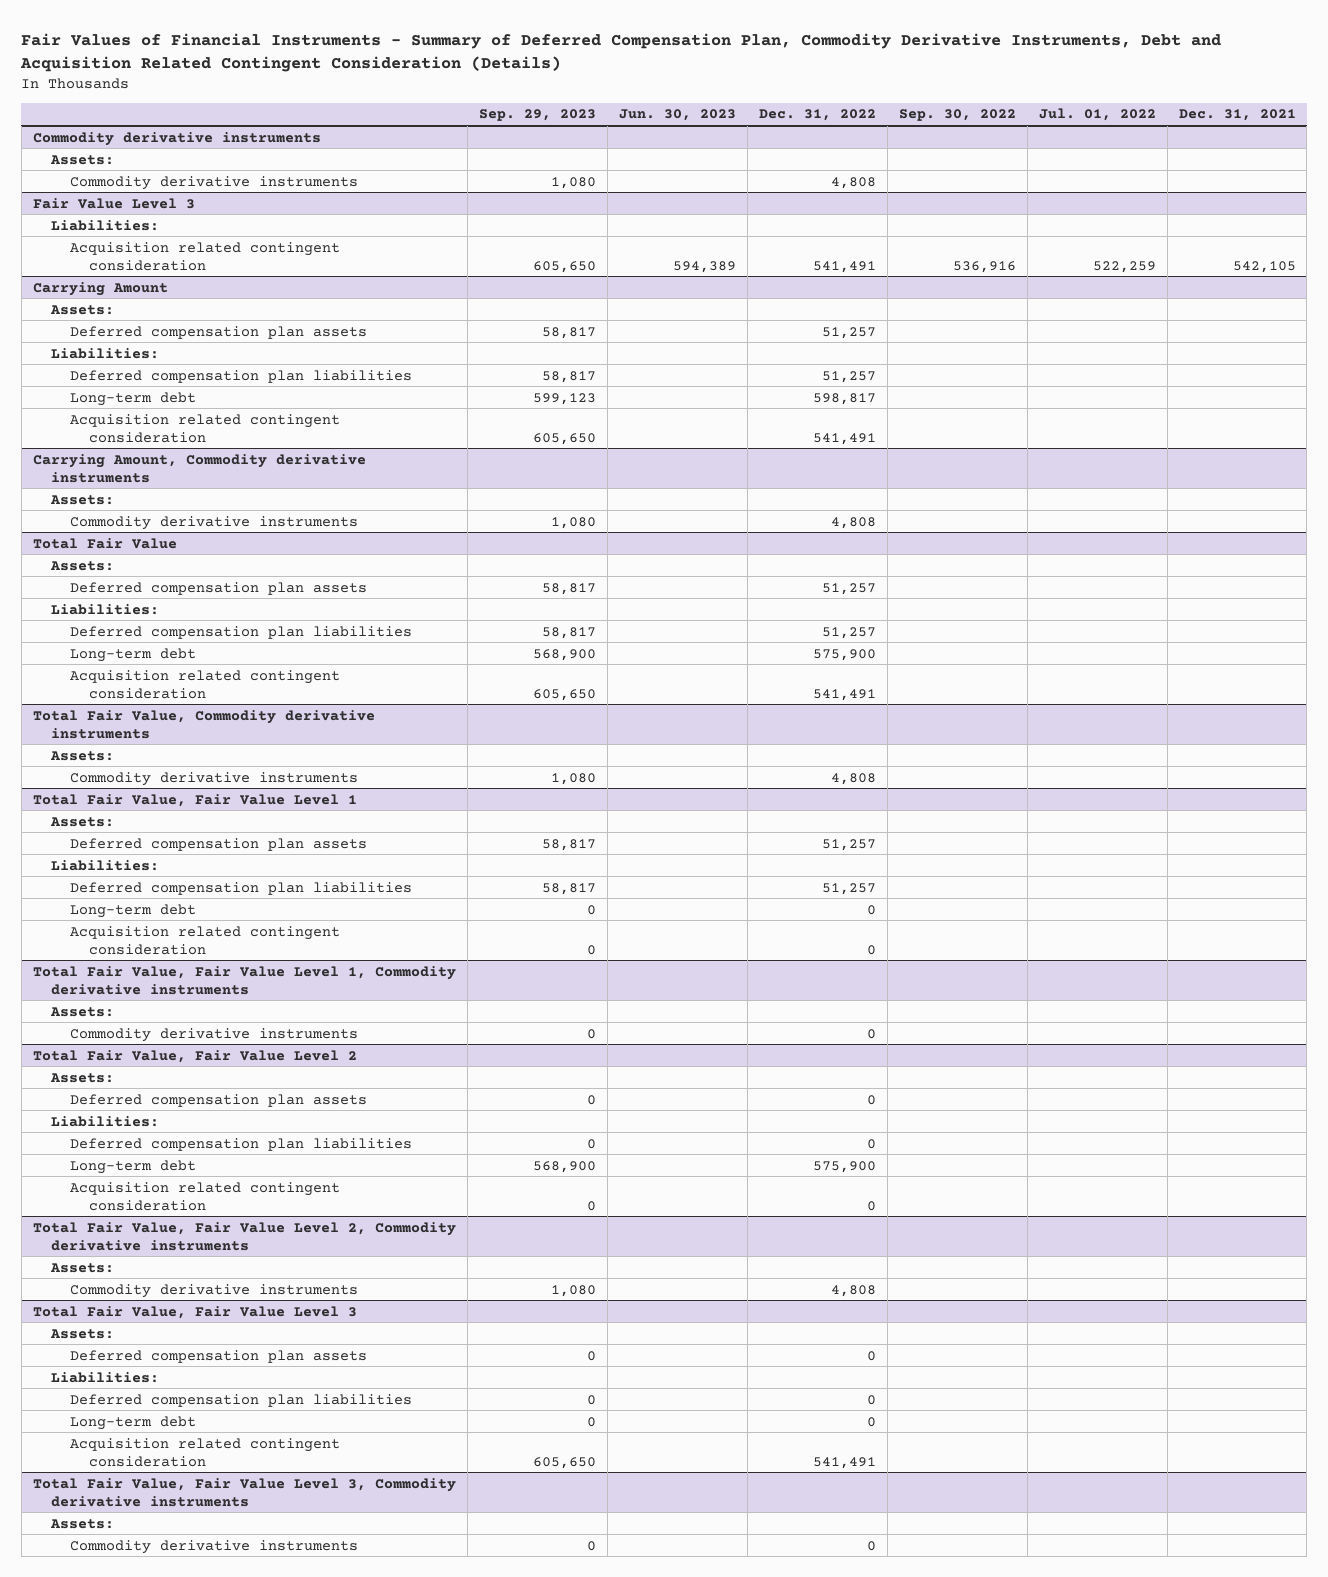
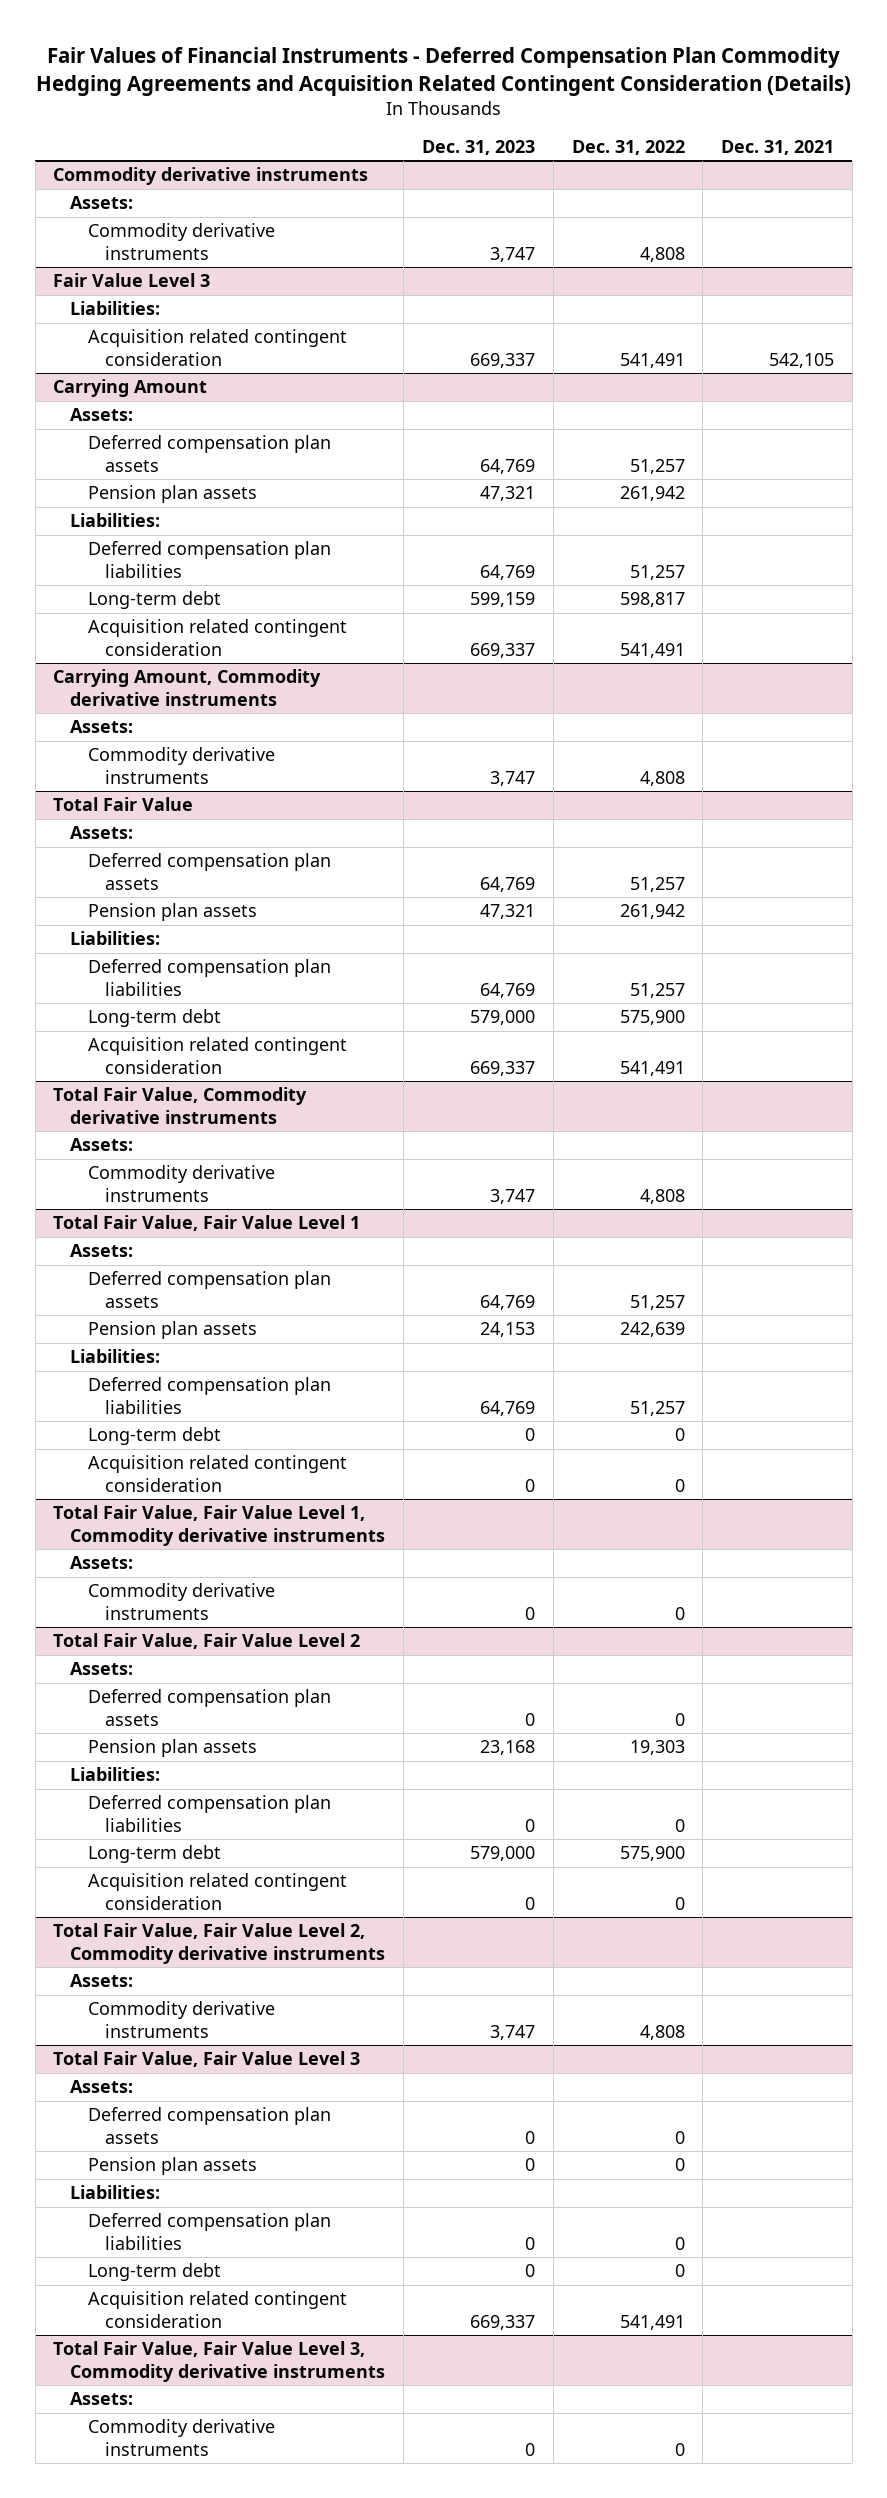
[20,32,1222,72] Fair Values of Financial Instruments - Summary of Deferred Compensation Plan, Commodity Derivative Instruments, Debt and Acquisition Related Contingent Consideration (Details) -> [35,46,851,96] Fair Values of Financial Instruments - Deferred Compensation Plan Commodity Hedging Agreements and Acquisition Related Contingent Consideration (Details)
[478,109,596,122] Sep. 29, 2023 -> none
[618,109,736,122] Jun. 30, 2023 -> none
[898,109,1016,122] Sep. 30, 2022 -> none
[1038,108,1156,122] Jul. 01, 2022 -> none
none -> [421,140,535,156] Dec. 31, 2023
none -> [87,485,257,504] Pension plan assets
none -> [87,903,257,922] Pension plan assets
none -> [87,1321,257,1340] Pension plan assets
none -> [87,1739,257,1758] Pension plan assets
none -> [87,2157,257,2176] Pension plan assets

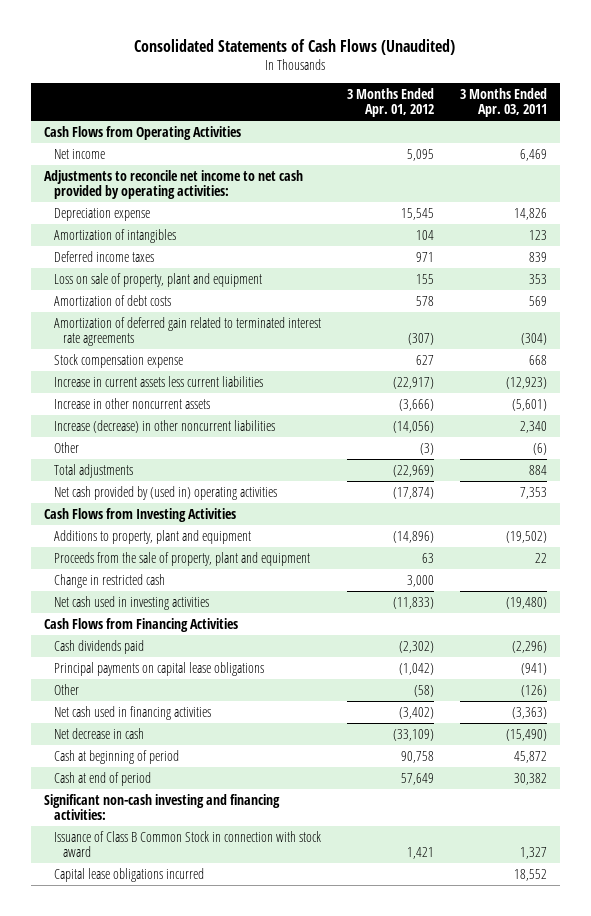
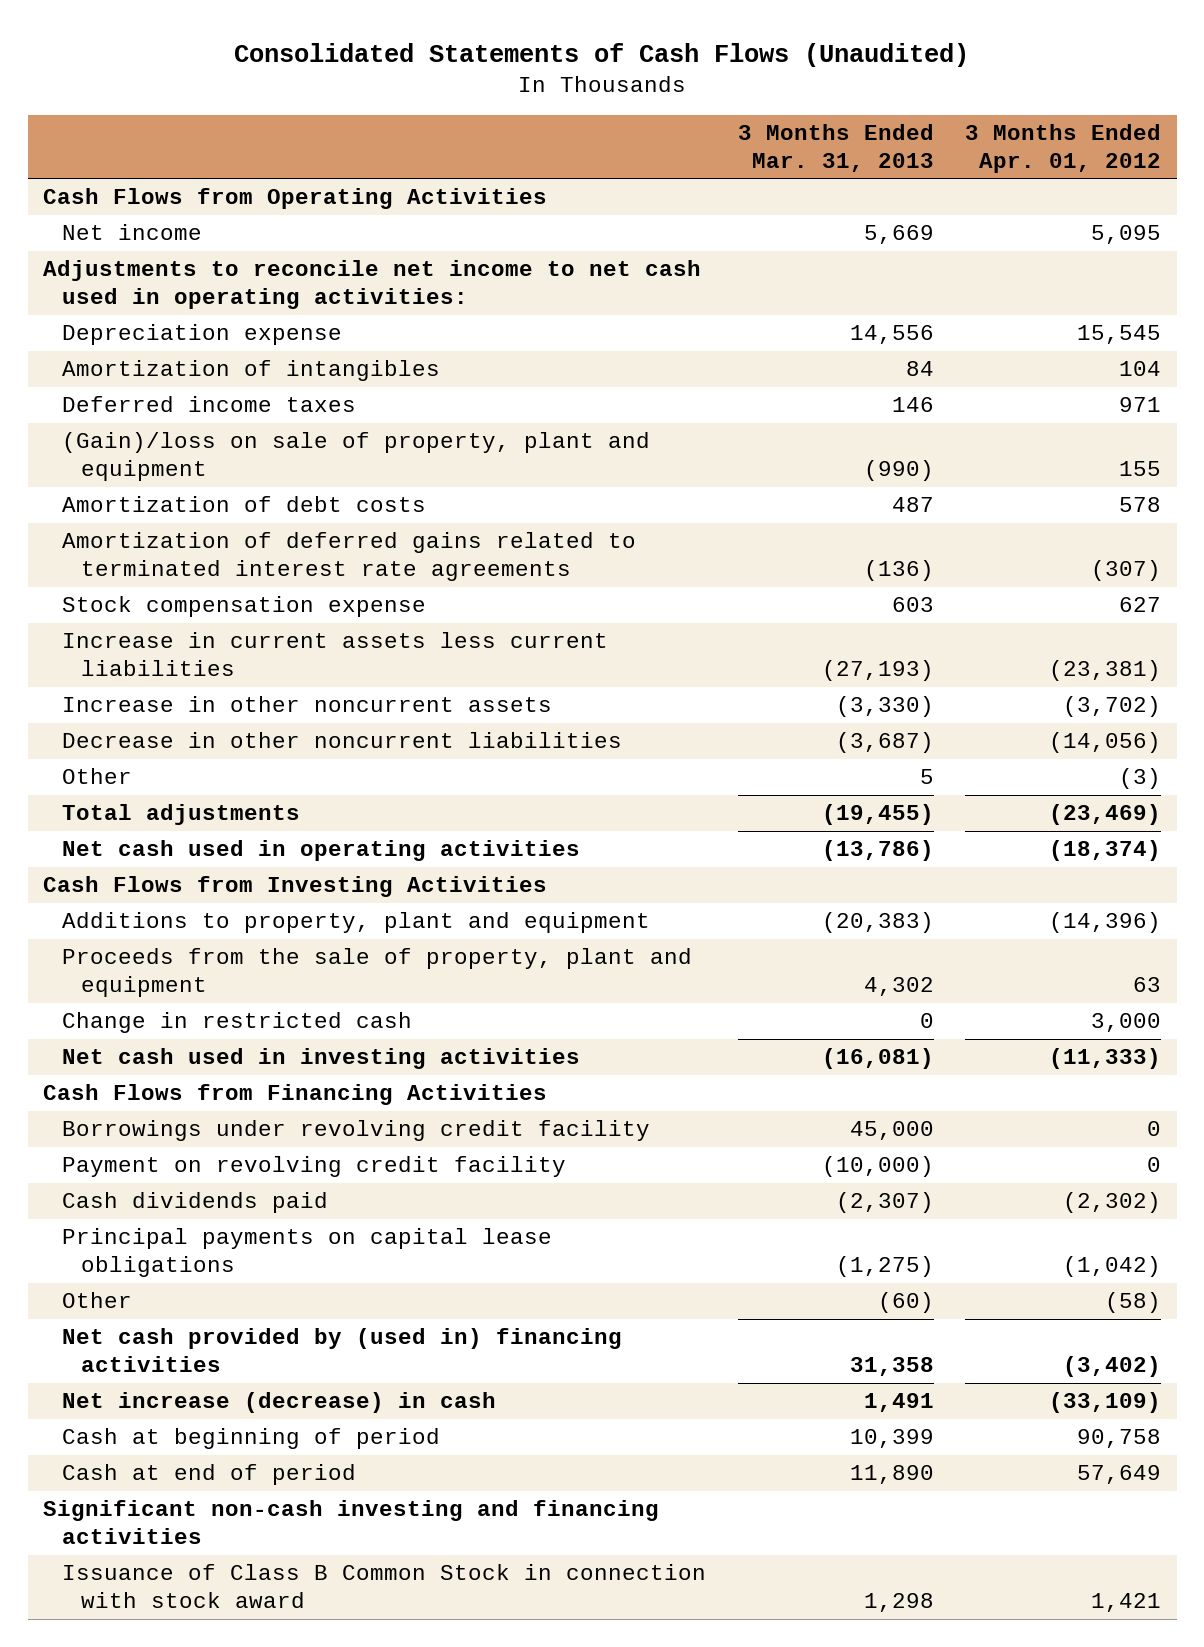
[459,87,547,118] 3 Months Ended Apr. 03, 2011 -> none
none -> [737,123,934,173] 3 Months Ended Mar. 31, 2013
[43,169,303,200] Adjustments to reconcile net income to net cash provided by operating activities: -> [43,260,702,310] Adjustments to reconcile net income to net cash used in operating activities:
[53,272,262,287] Loss on sale of property, plant and equipment -> [62,432,651,482] (Gain)/loss on sale of property, plant and equipment
[53,316,321,347] Amortization of deferred gain related to terminated interest rate agreements -> [62,532,637,582] Amortization of deferred gains related to terminated interest rate agreements
[392,376,434,389] (22,917) -> [1048,660,1161,682] (23,381)
[398,398,434,411] (3,666) -> [1062,696,1161,718] (3,702)
[53,419,275,433] Increase (decrease) in other noncurrent liabilities -> [62,732,623,749] Decrease in other noncurrent liabilities
[392,464,434,477] (22,969) -> [1048,804,1161,826] (23,469)
[53,485,277,500] Net cash provided by (used in) operating activities -> [62,840,581,862] Net cash used in operating activities
[392,486,434,499] (17,874) -> [1048,840,1161,862] (18,374)
[392,530,434,543] (14,896) -> [1048,912,1161,934] (14,396)
[392,596,434,609] (11,833) -> [1048,1048,1161,1070] (11,333)
none -> [62,1120,651,1142] Borrowings under revolving credit facility
none -> [62,1156,567,1178] Payment on revolving credit facility
[53,705,211,720] Net cash used in financing activities -> [62,1328,623,1373] Net cash provided by (used in) financing activities
[53,727,144,739] Net decrease in cash -> [62,1392,497,1414] Net increase (decrease) in cash
[43,793,280,821] Significant non-cash investing and financing activities: -> [43,1500,660,1545] Significant non-cash investing and financing activities
[53,867,204,882] Capital lease obligations incurred -> none

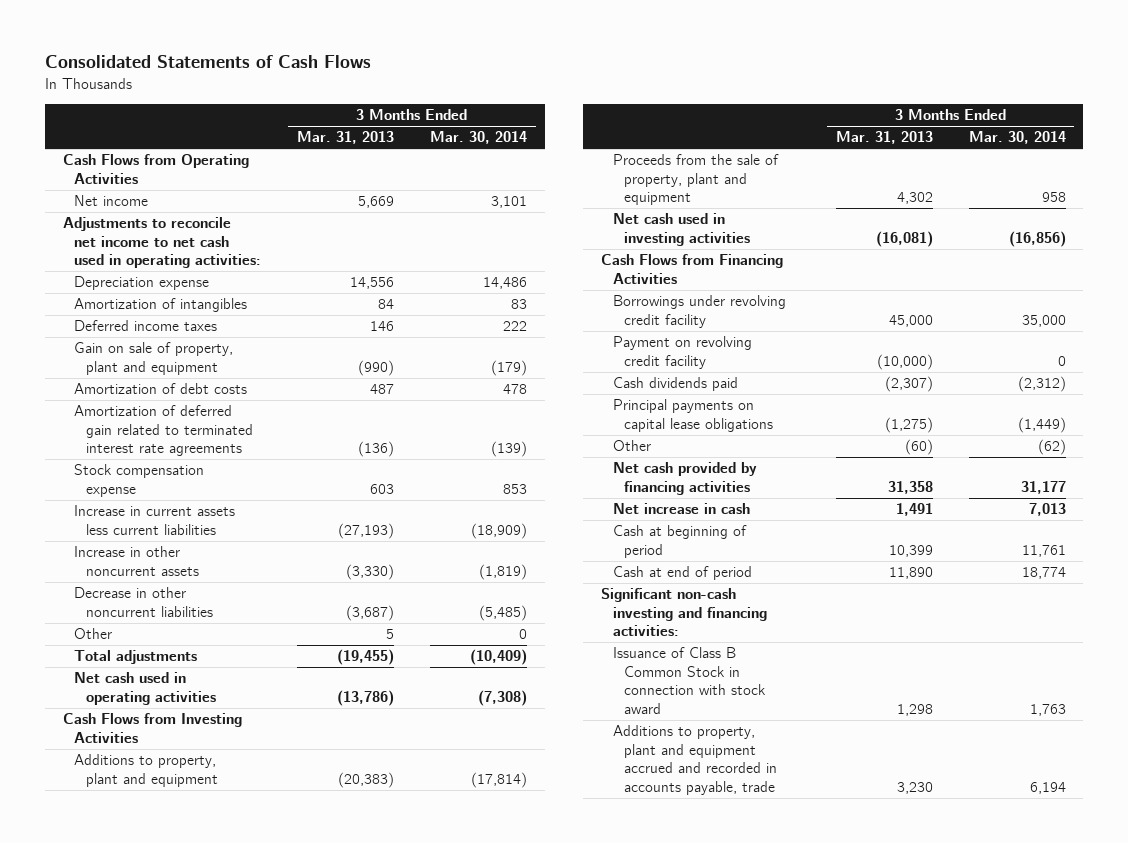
[234,43,970,68] Consolidated Statements of Cash Flows (Unaudited) -> [44,55,371,69] Consolidated Statements of Cash Flows
[964,123,1161,174] 3 Months Ended Apr. 01, 2012 -> none
none -> [430,131,528,145] Mar. 30, 2014
[62,432,651,482] (Gain)/loss on sale of property, plant and equipment -> [74,342,234,375] Gain on sale of property, plant and equipment
[62,532,637,582] Amortization of deferred gains related to terminated interest rate agreements -> [74,405,254,457] Amortization of deferred gain related to terminated interest rate agreements
[62,1012,413,1034] Change in restricted cash -> none
[62,1328,623,1373] Net cash provided by (used in) financing activities -> [612,462,757,495] Net cash provided by financing activities
[62,1392,497,1414] Net increase (decrease) in cash -> [612,503,750,515] Net increase in cash
[43,1500,660,1545] Significant non-cash investing and financing activities -> [600,588,767,637] Significant non-cash investing and financing activities:
none -> [612,725,778,795] Additions to property, plant and equipment accrued and recorded in accounts payable, trade

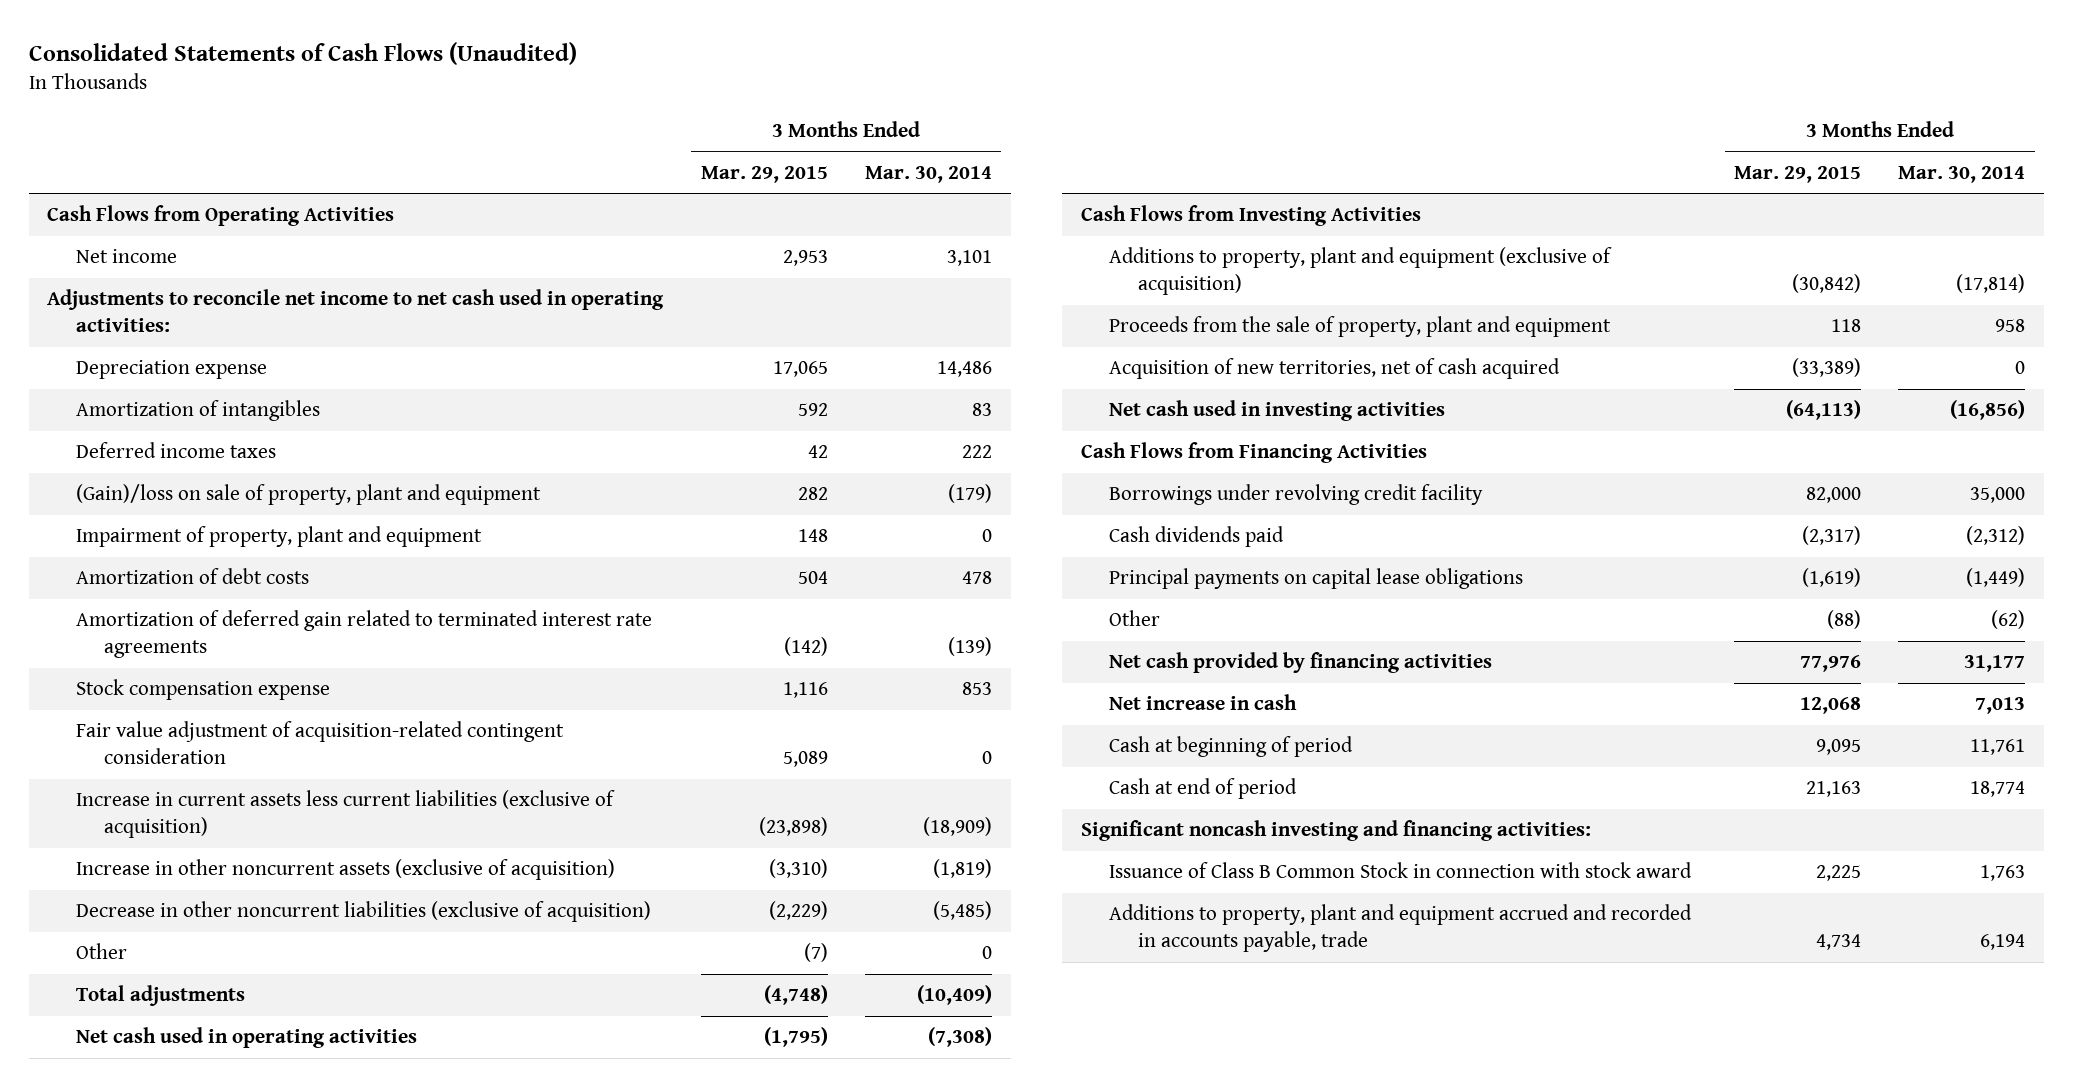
[44,55,371,69] Consolidated Statements of Cash Flows -> [28,41,577,65] Consolidated Statements of Cash Flows (Unaudited)
[297,131,395,145] Mar. 31, 2013 -> none
none -> [700,165,828,183] Mar. 29, 2015
[74,342,234,375] Gain on sale of property, plant and equipment -> [75,484,541,506] (Gain)/loss on sale of property, plant and equipment
none -> [75,526,482,548] Impairment of property, plant and equipment
none -> [75,721,564,765] Fair value adjustment of acquisition-related contingent consideration
[74,505,236,535] Increase in current assets less current liabilities -> [75,790,615,839] Increase in current assets less current liabilities (exclusive of acquisition)
[74,546,200,576] Increase in other noncurrent assets -> [75,859,615,881] Increase in other noncurrent assets (exclusive of acquisition)
[74,587,214,617] Decrease in other noncurrent liabilities -> [75,901,651,923] Decrease in other noncurrent liabilities (exclusive of acquisition)
[74,754,219,787] Additions to property, plant and equipment -> [1109,247,1613,296] Additions to property, plant and equipment (exclusive of acquisition)
none -> [1109,358,1561,380] Acquisition of new territories, net of cash acquired
[612,336,752,369] Payment on revolving credit facility -> none
[600,588,767,637] Significant non-cash investing and financing activities: -> [1080,820,1591,842] Significant noncash investing and financing activities:

